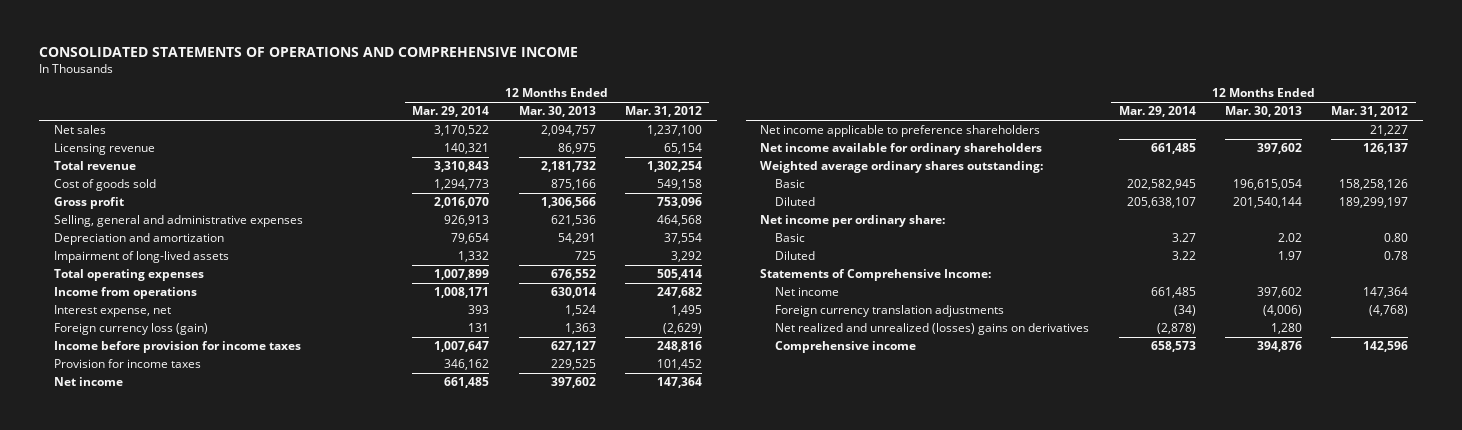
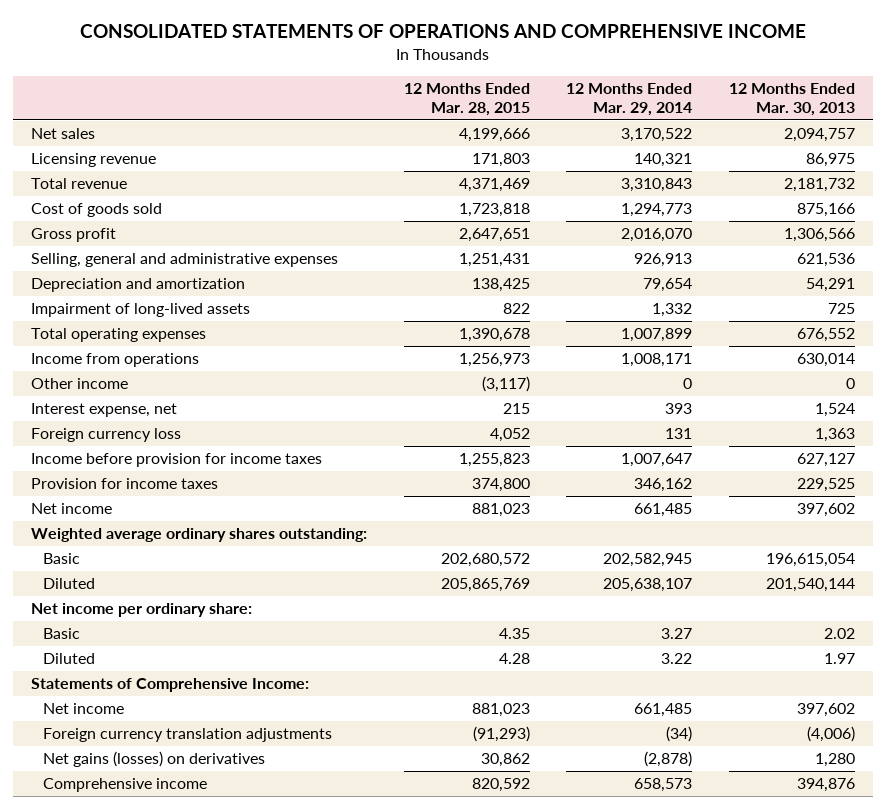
[624,106,702,118] Mar. 31, 2012 -> none
none -> [403,82,530,117] 12 Months Ended Mar. 28, 2015
none -> [31,378,129,390] Other income
[53,323,208,336] Foreign currency loss (gain) -> [31,428,182,443] Foreign currency loss
[760,125,1041,138] Net income applicable to preference shareholders -> none
[760,143,1043,156] Net income available for ordinary shareholders -> none
[775,323,1090,336] Net realized and unrealized (losses) gains on derivatives -> [43,751,266,768] Net gains (losses) on derivatives

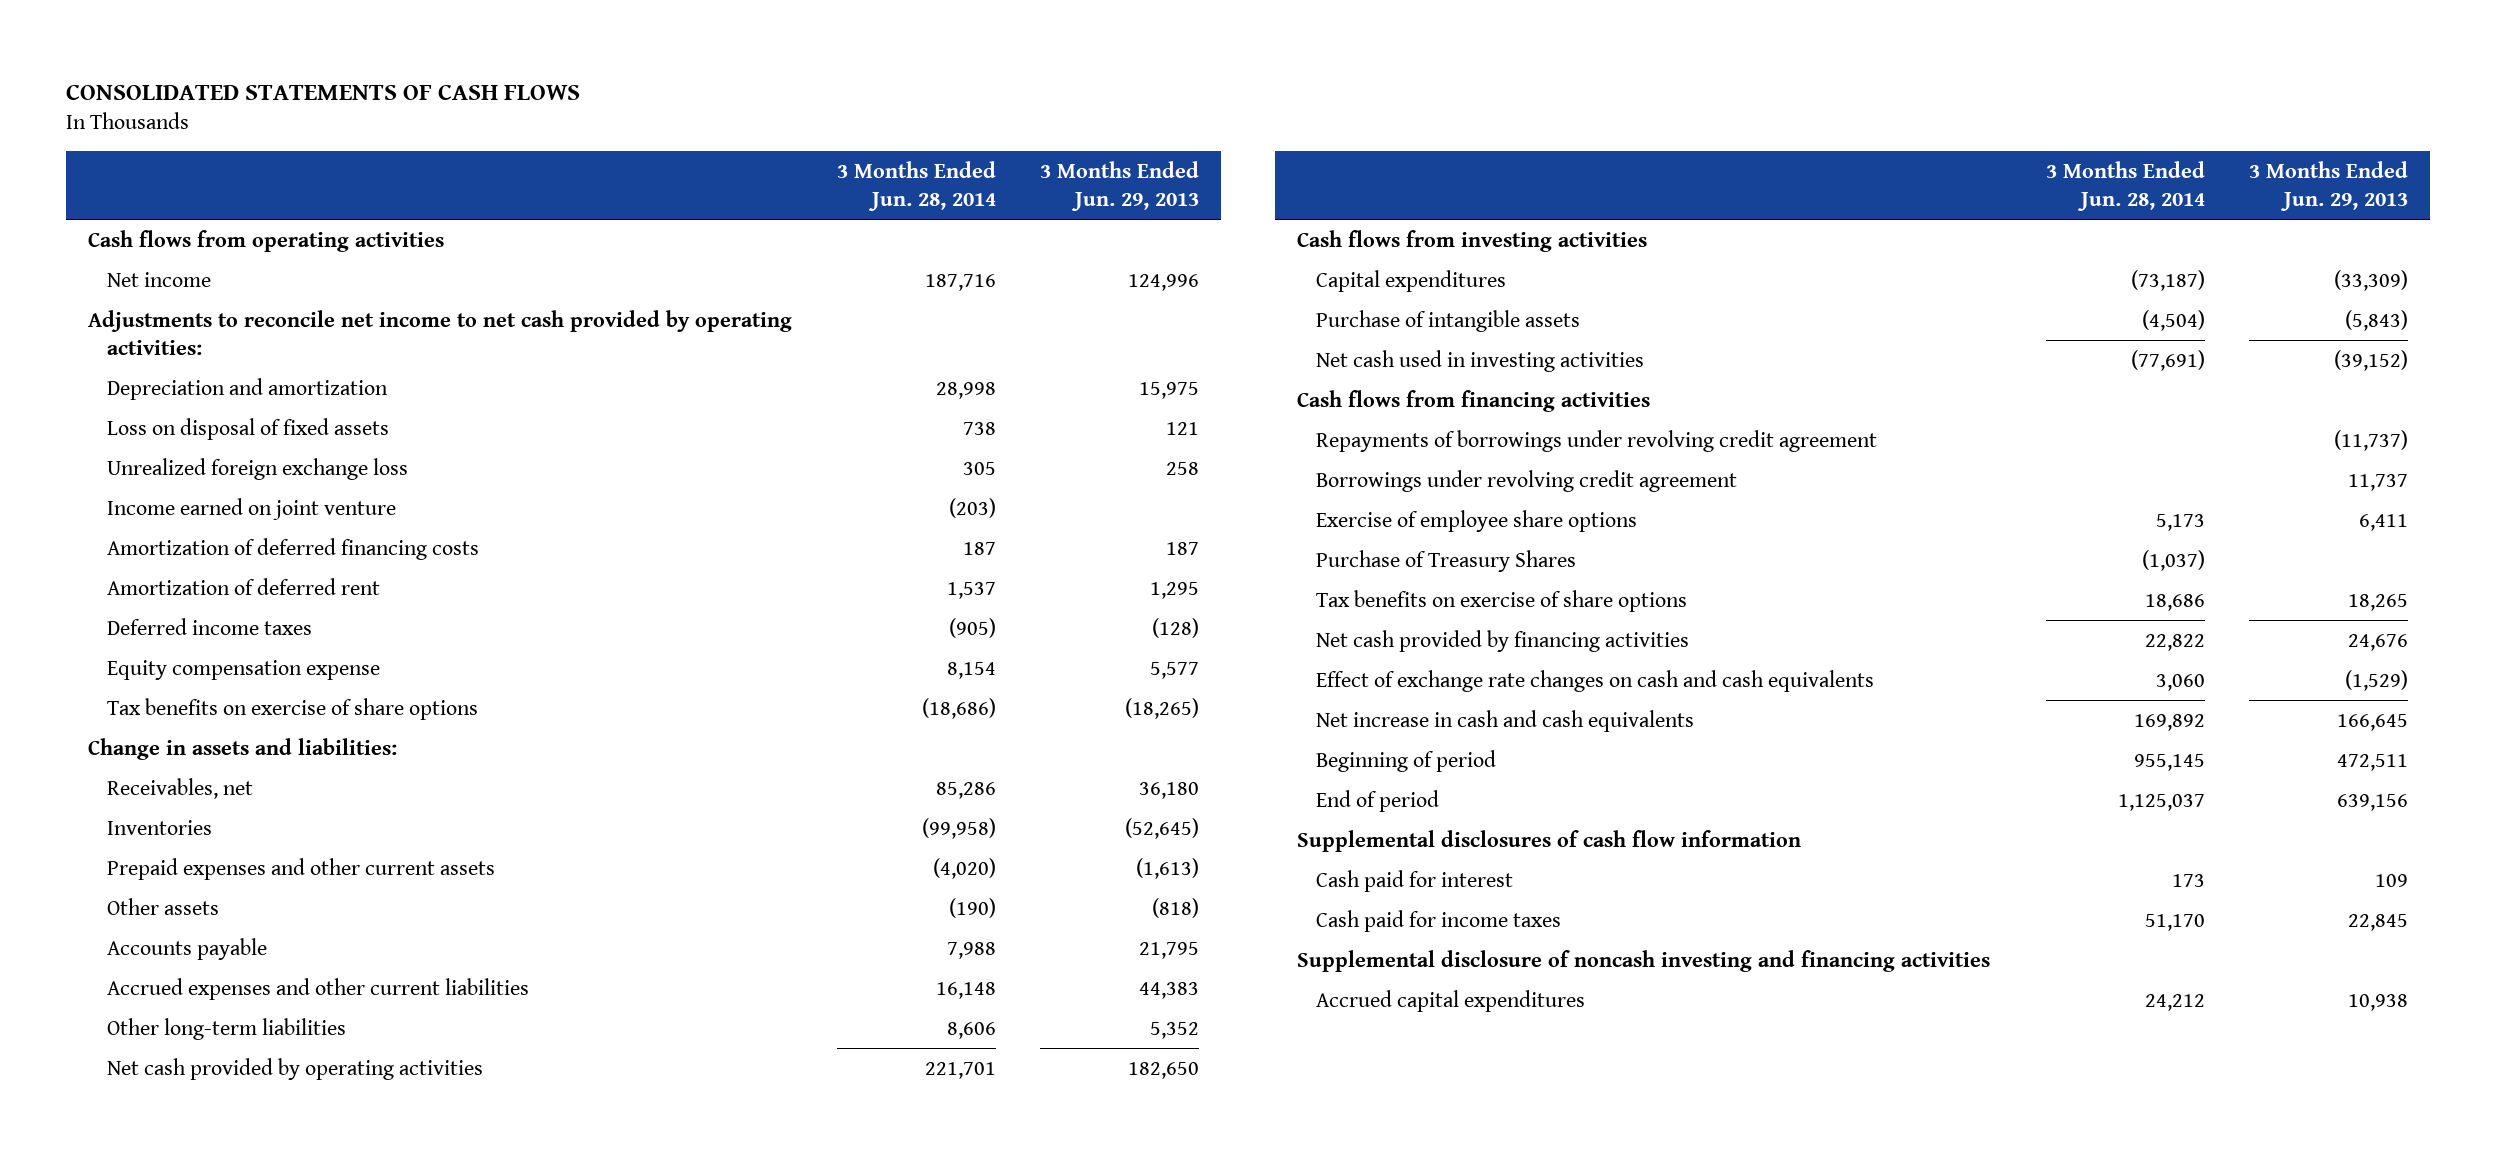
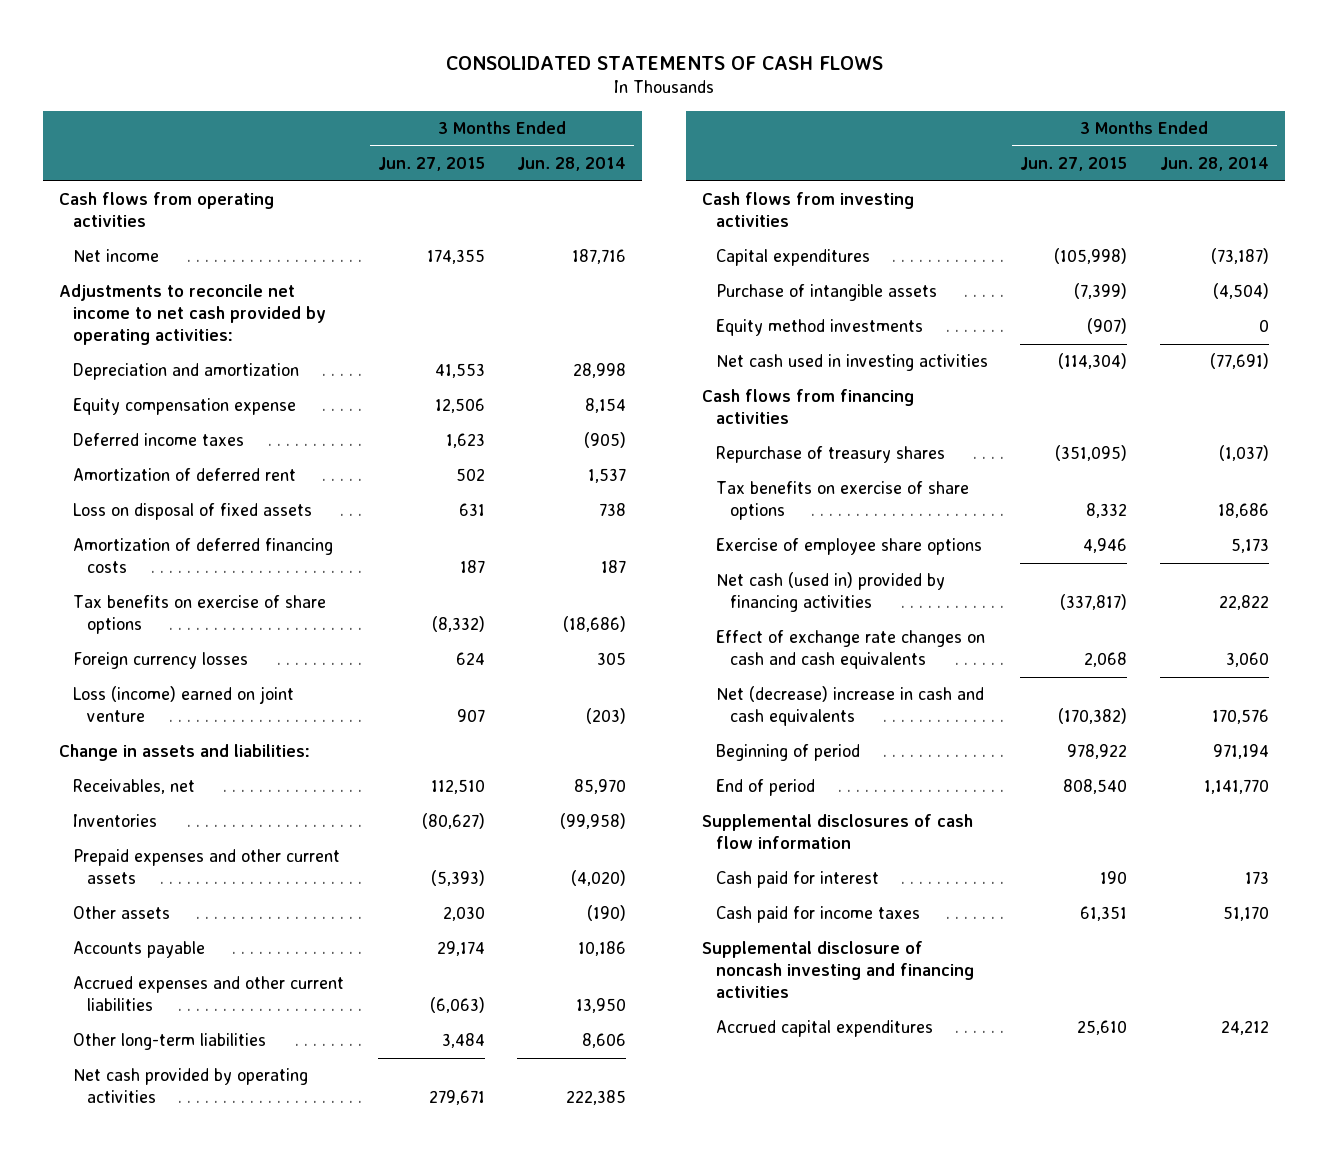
[1039,160,1199,211] 3 Months Ended Jun. 29, 2013 -> none
none -> [377,157,485,172] Jun. 27, 2015
[106,659,380,680] Equity compensation expense -> [73,398,297,416] Equity compensation expense
[106,617,312,635] Deferred income taxes -> [73,433,245,447] Deferred income taxes
[106,577,380,595] Amortization of deferred rent -> [73,468,297,482] Amortization of deferred rent
[106,457,408,480] Unrealized foreign exchange loss -> none
[106,497,396,520] Income earned on joint venture -> none
none -> [73,652,249,670] Foreign currency losses
none -> [73,686,295,723] Loss (income) earned on joint venture
[935,781,996,799] 85,286 -> [574,779,627,795] 85,970
[946,941,996,959] 7,988 -> [578,941,627,957] 10,186
[935,981,996,999] 16,148 -> [576,998,627,1014] 13,950
[924,1061,996,1079] 221,701 -> [566,1090,627,1106] 222,385
none -> [715,319,923,337] Equity method investments
[1315,429,1877,452] Repayments of borrowings under revolving credit agreement -> none
[1315,469,1737,492] Borrowings under revolving credit agreement -> none
[1315,549,1576,572] Purchase of Treasury Shares -> [715,446,945,464] Repurchase of treasury shares
[1315,509,1637,532] Exercise of employee share options -> [715,538,982,556] Exercise of employee share options
[1315,629,1689,652] Net cash provided by financing activities -> [715,572,945,613] Net cash (used in) provided by financing activities
[1315,709,1694,732] Net increase in cash and cash equivalents -> [715,686,984,727] Net (decrease) increase in cash and cash equivalents
[2133,713,2205,731] 169,892 -> [1211,709,1269,725] 170,576
[2133,753,2205,771] 955,145 -> [1212,744,1269,760] 971,194
[2117,793,2205,811] 1,125,037 -> [1203,779,1269,795] 1,141,770

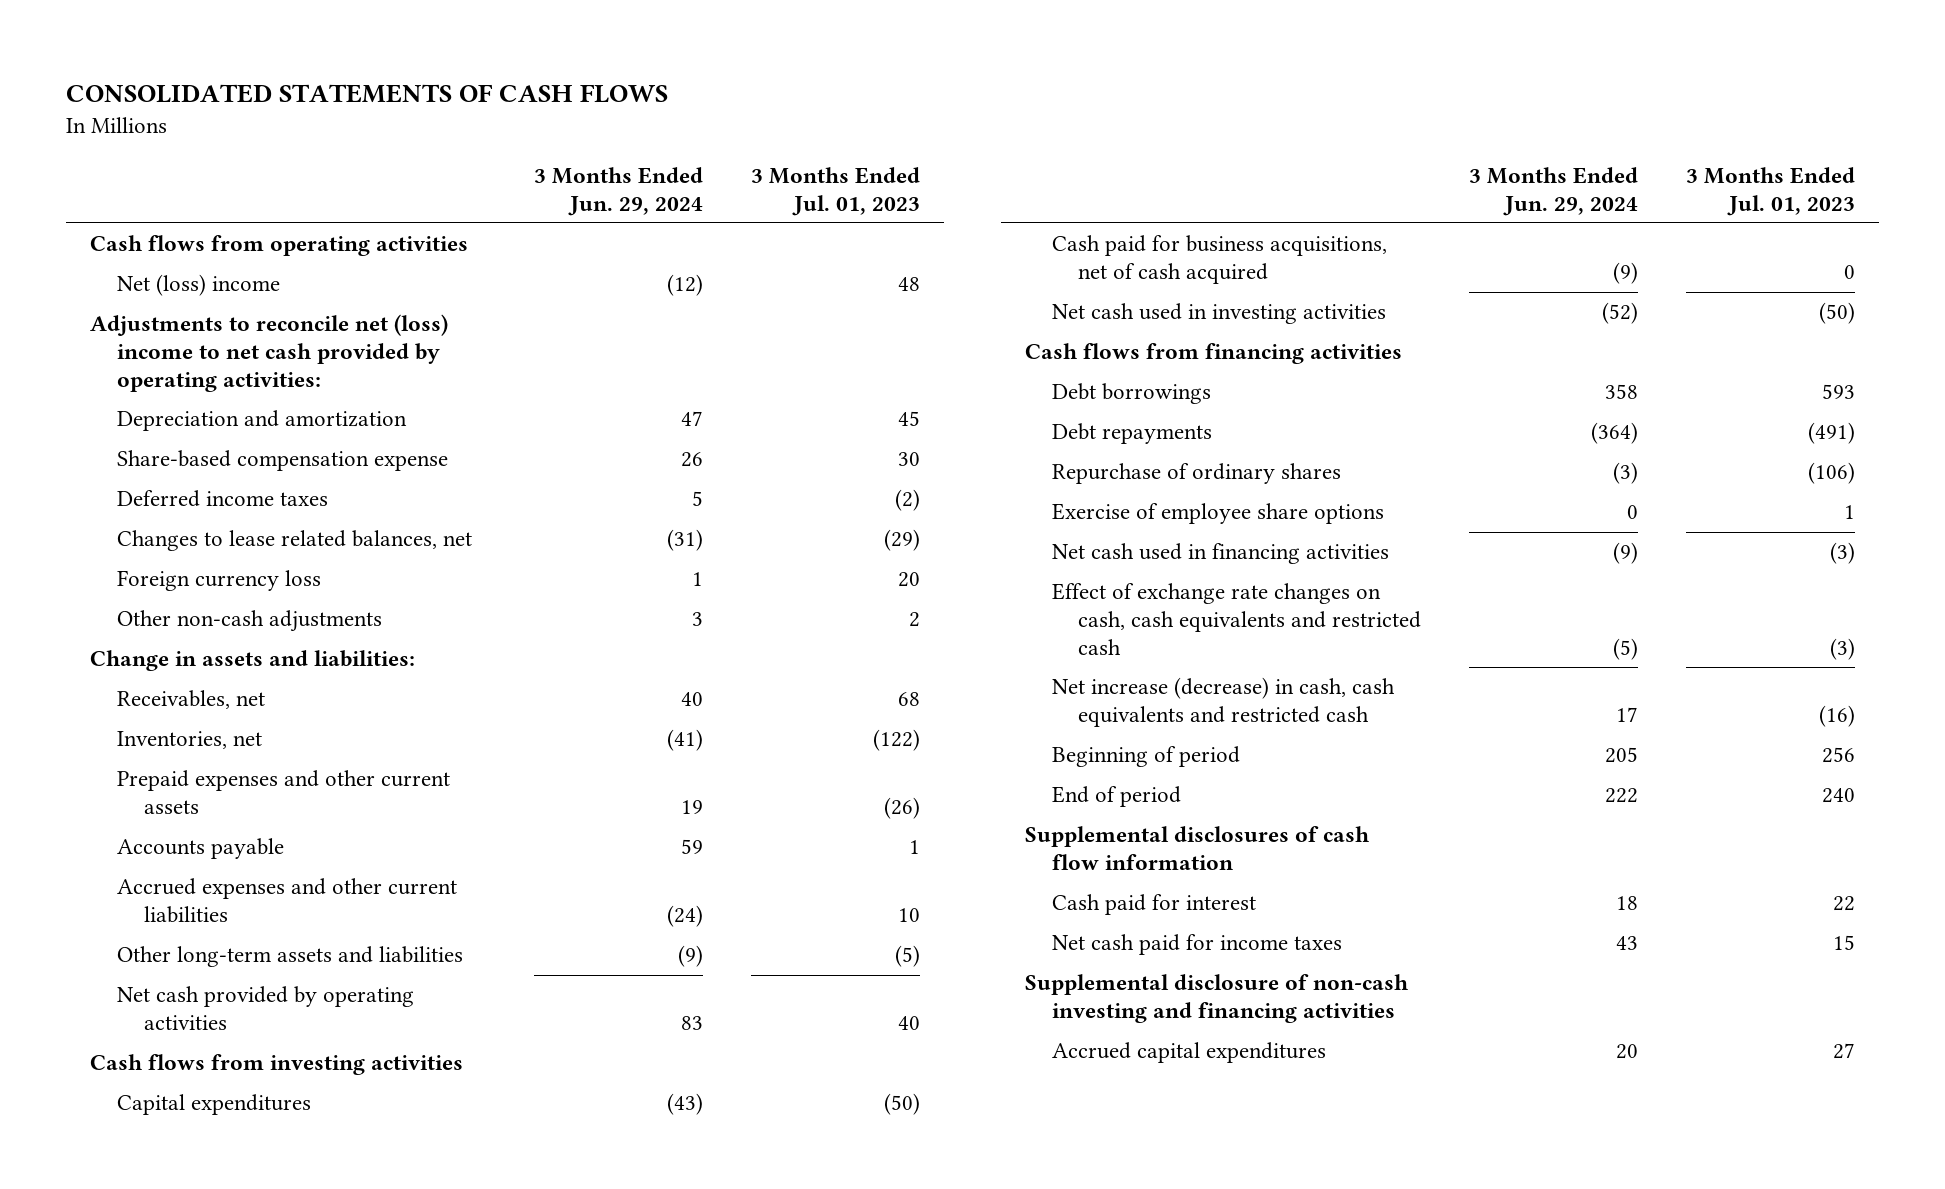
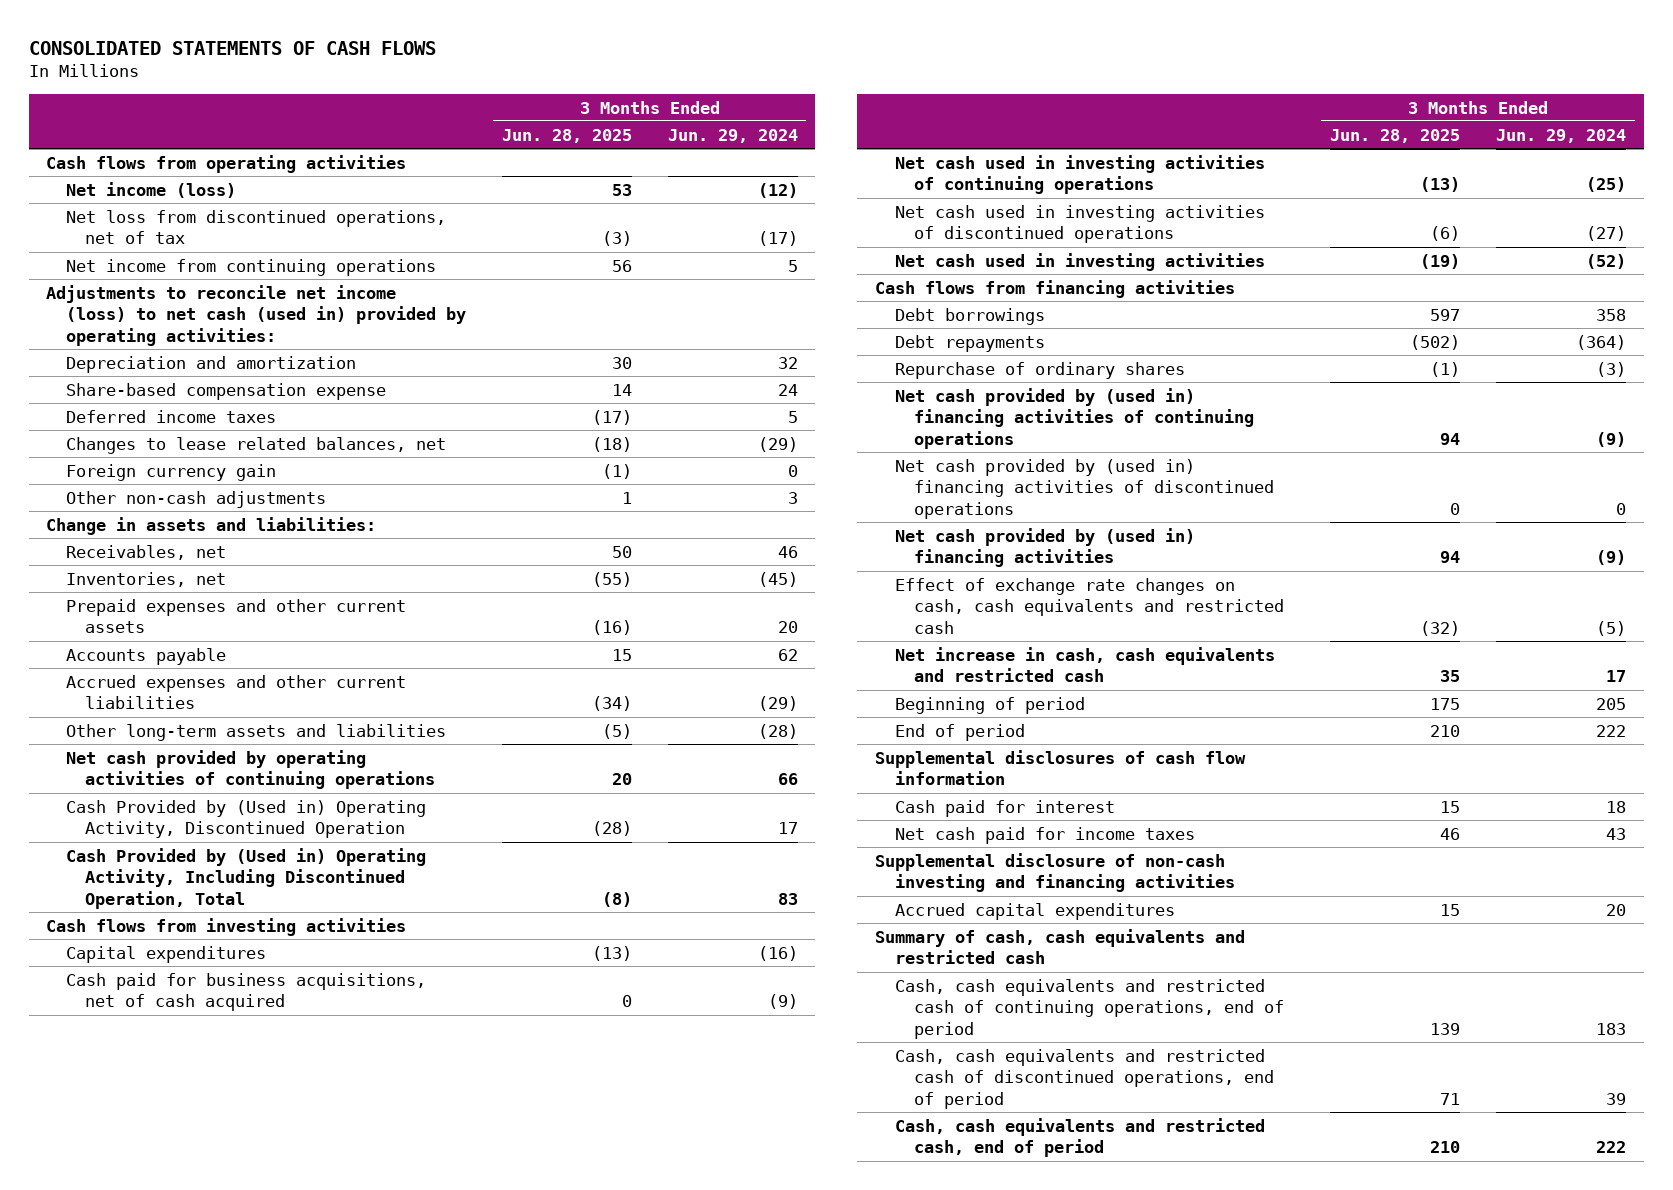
[751,166,921,216] 3 Months Ended Jul. 01, 2023 -> none
none -> [501,128,632,143] Jun. 28, 2025
[116,274,280,297] Net (loss) income -> [65,181,236,198] Net income (loss)
none -> [65,209,446,245] Net loss from discontinued operations, net of tax
none -> [65,258,436,276] Net income from continuing operations
[90,314,449,392] Adjustments to reconcile net (loss) income to net cash provided by operating activities: -> [46,284,466,346] Adjustments to reconcile net income (loss) to net cash (used in) provided by operating activities:
[681,411,704,427] 47 -> [777,356,798,369] 32
[681,452,704,468] 26 -> [777,383,798,396] 24
[667,529,704,552] (31) -> [757,436,798,452] (29)
[116,570,321,592] Foreign currency loss -> [65,463,276,481] Foreign currency gain
[692,572,704,587] 1 -> [787,464,798,477] 0
[681,692,704,707] 40 -> [777,545,798,558] 46
[667,729,704,752] (41) -> [757,571,798,587] (45)
[681,800,704,815] 19 -> [777,621,798,634] 20
[681,839,704,855] 59 -> [777,648,798,661] 62
[667,905,704,928] (24) -> [757,696,798,712] (29)
[678,945,704,968] (9) -> [757,723,798,739] (28)
none -> [65,749,436,790] Net cash provided by operating activities of continuing operations
none -> [65,799,426,839] Cash Provided by (Used in) Operating Activity, Discontinued Operation
[116,986,414,1031] Net cash provided by operating activities -> [65,847,426,909] Cash Provided by (Used in) Operating Activity, Including Discontinued Operation, Total
[667,1093,704,1116] (43) -> [757,945,798,961] (16)
none -> [894,154,1265,195] Net cash used in investing activities of continuing operations
none -> [894,204,1265,244] Net cash used in investing activities of discontinued operations
[1051,503,1384,525] Exercise of employee share options -> none
none -> [894,387,1255,449] Net cash provided by (used in) financing activities of continuing operations
none -> [894,458,1275,519] Net cash provided by (used in) financing activities of discontinued operations
[1051,543,1389,565] Net cash used in financing activities -> [894,527,1195,568] Net cash provided by (used in) financing activities
[1051,677,1395,728] Net increase (decrease) in cash, cash equivalents and restricted cash -> [894,646,1275,683] Net increase in cash, cash equivalents and restricted cash
none -> [875,928,1246,965] Summary of cash, cash equivalents and restricted cash
none -> [894,978,1285,1039] Cash, cash equivalents and restricted cash of continuing operations, end of period
none -> [894,1048,1275,1109] Cash, cash equivalents and restricted cash of discontinued operations, end of period
none -> [894,1117,1265,1158] Cash, cash equivalents and restricted cash, end of period

